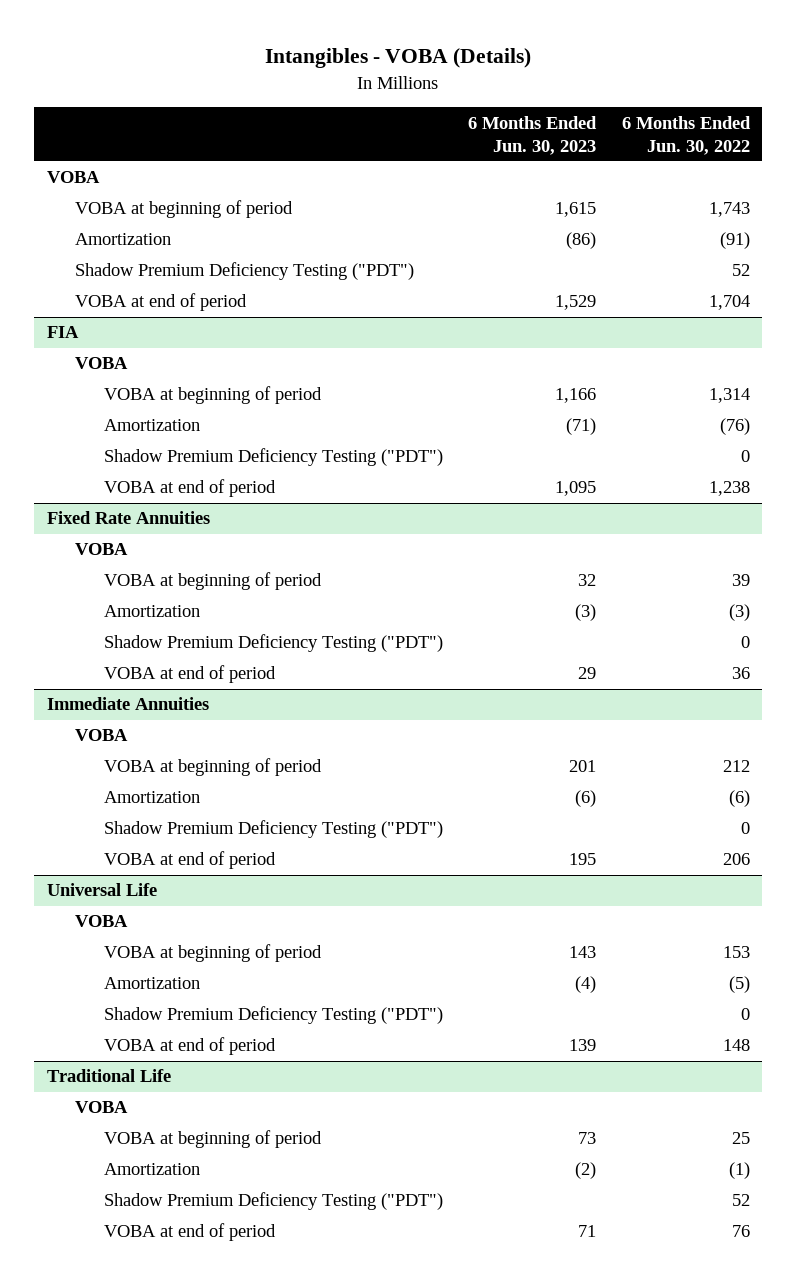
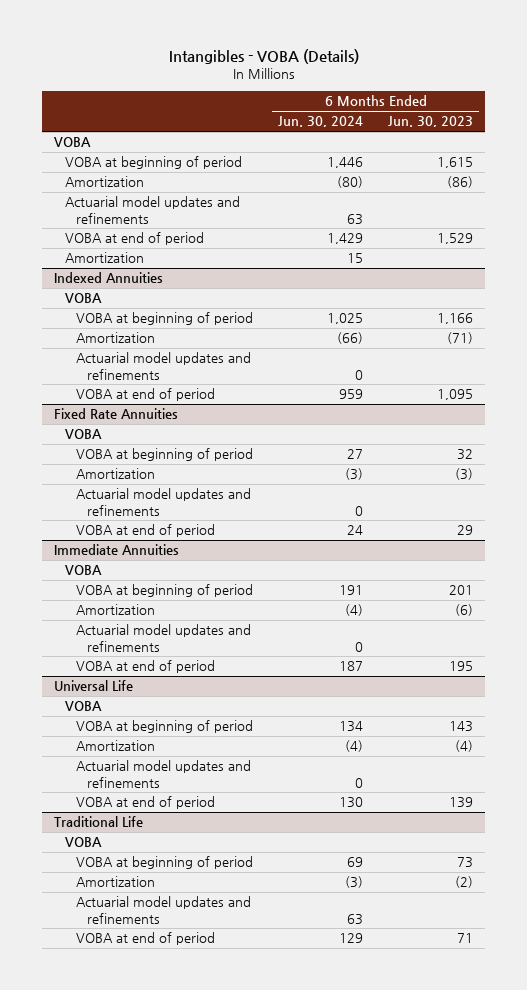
[621,115,751,155] 6 Months Ended Jun. 30, 2022 -> none
none -> [278,116,364,128] Jun. 30, 2024
[75,262,415,281] Shadow Premium Deficiency Testing ("PDT") -> [65,196,241,224] Actuarial model updates and refinements
[47,326,80,339] FIA -> none
none -> [65,252,145,264] Amortization
none -> [54,272,164,284] Indexed Annuities
[103,448,443,467] Shadow Premium Deficiency Testing ("PDT") -> [76,352,252,380] Actuarial model updates and refinements
[103,634,443,653] Shadow Premium Deficiency Testing ("PDT") -> [76,488,252,516] Actuarial model updates and refinements
[103,820,443,839] Shadow Premium Deficiency Testing ("PDT") -> [76,624,252,652] Actuarial model updates and refinements
[103,1006,443,1025] Shadow Premium Deficiency Testing ("PDT") -> [76,760,252,788] Actuarial model updates and refinements
[103,1192,443,1211] Shadow Premium Deficiency Testing ("PDT") -> [76,896,252,924] Actuarial model updates and refinements

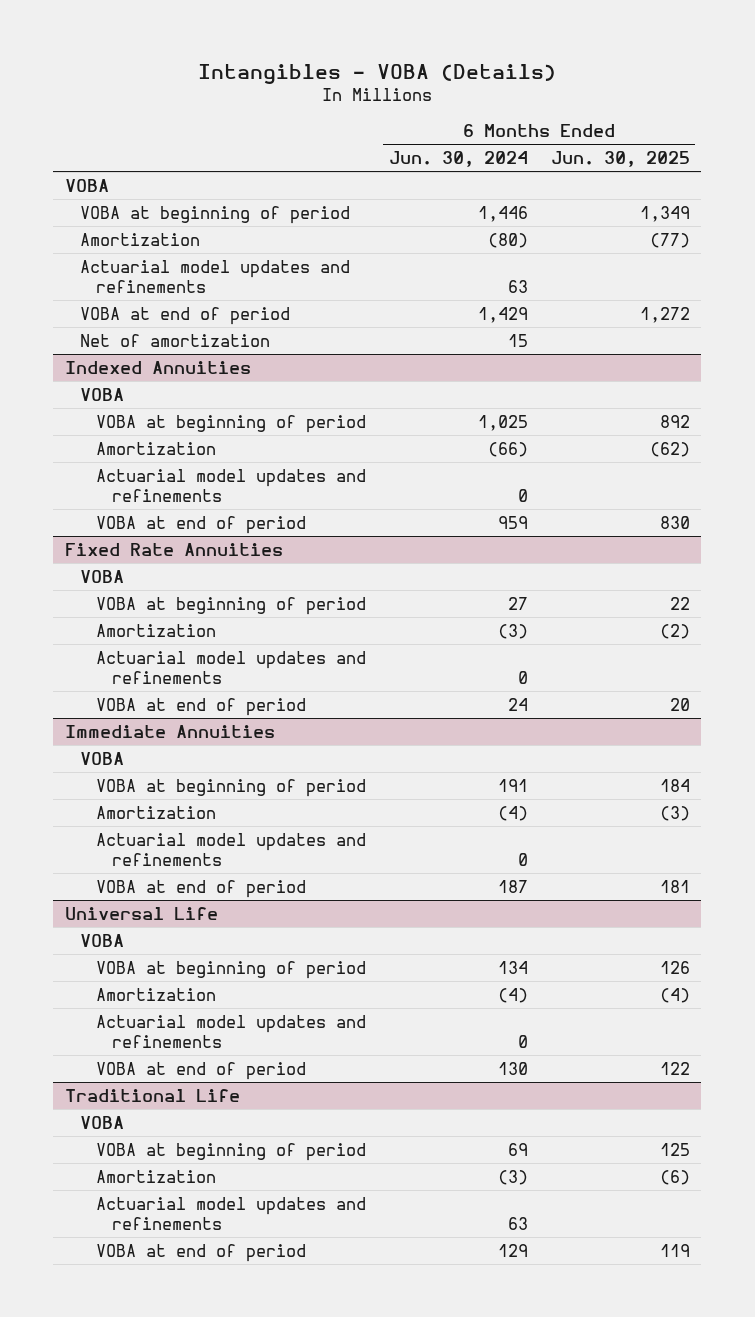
[388,116,474,128] Jun. 30, 2023 -> none
none -> [550,151,690,168] Jun. 30, 2025
[65,252,145,264] Amortization -> [80,333,271,347] Net of amortization

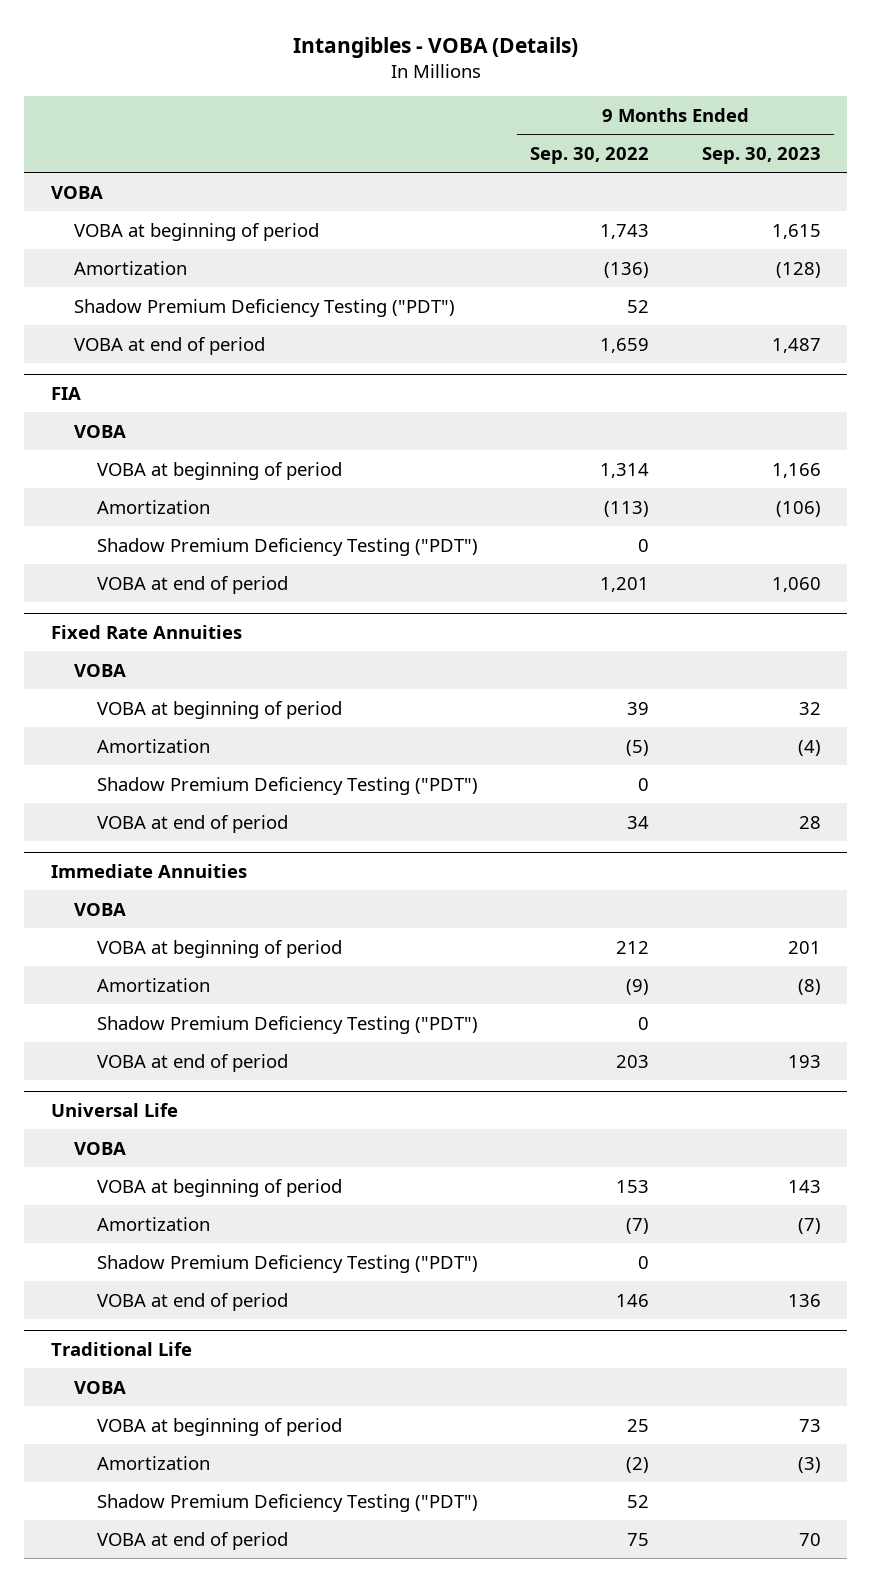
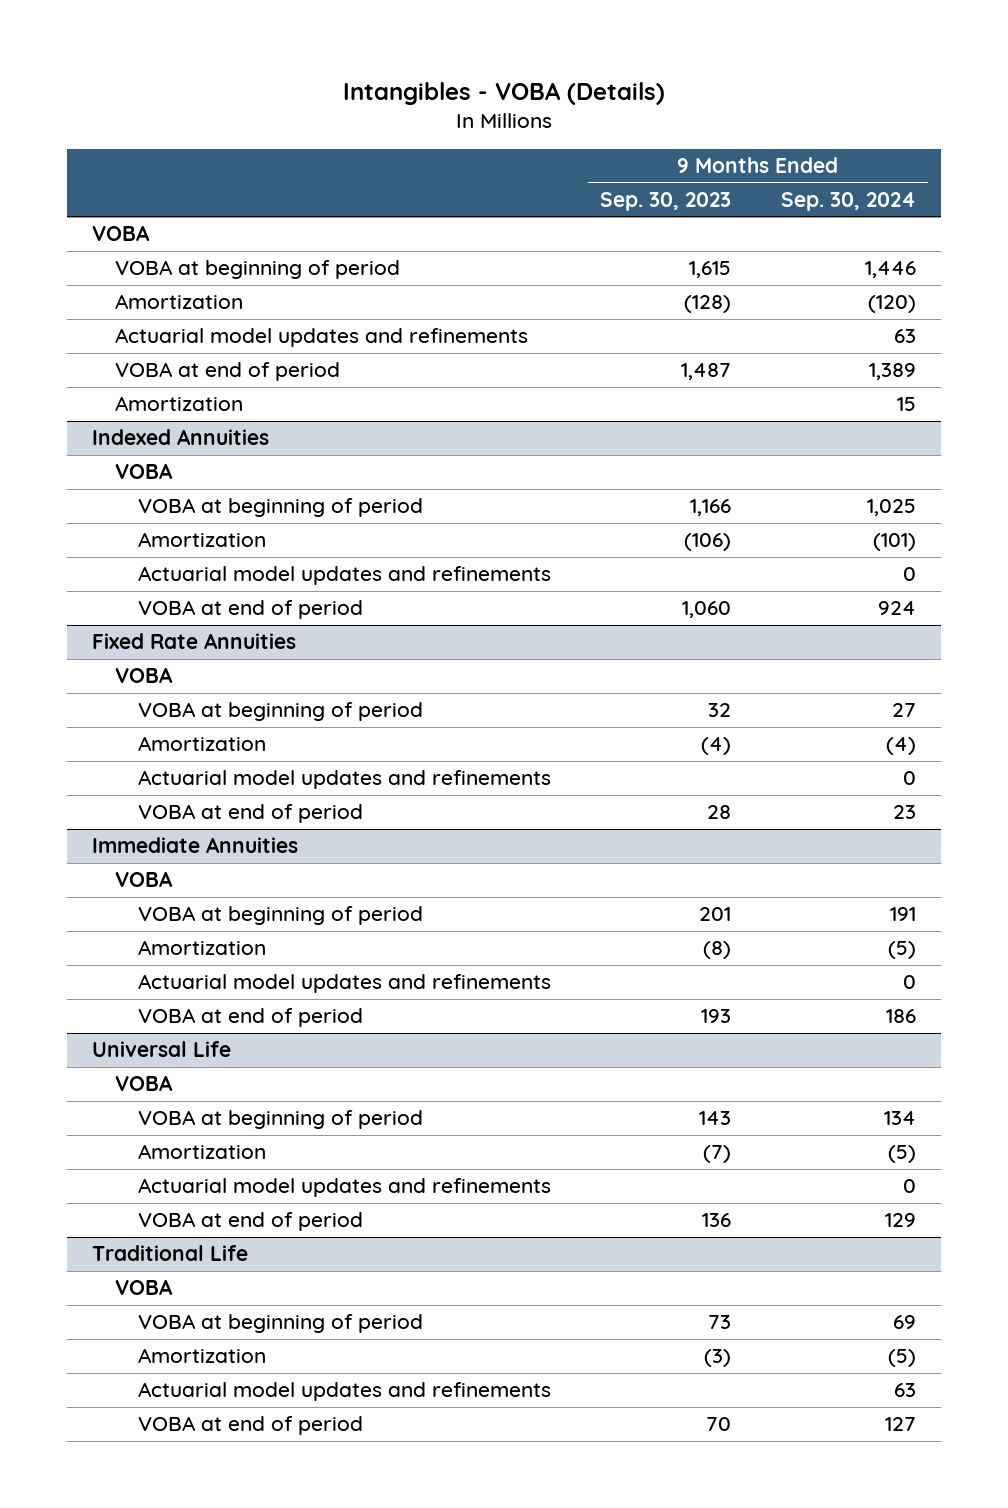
[530,146,650,164] Sep. 30, 2022 -> none
none -> [781,191,917,211] Sep. 30, 2024
[73,298,455,317] Shadow Premium Deficiency Testing ("PDT") -> [114,328,528,348] Actuarial model updates and refinements
[50,387,81,401] FIA -> none
none -> [114,396,243,412] Amortization
none -> [92,429,270,446] Indexed Annuities
[96,537,478,556] Shadow Premium Deficiency Testing ("PDT") -> [137,566,551,586] Actuarial model updates and refinements
[96,776,478,795] Shadow Premium Deficiency Testing ("PDT") -> [137,770,551,790] Actuarial model updates and refinements
[96,1015,478,1034] Shadow Premium Deficiency Testing ("PDT") -> [137,974,551,994] Actuarial model updates and refinements
[96,1254,478,1273] Shadow Premium Deficiency Testing ("PDT") -> [137,1178,551,1198] Actuarial model updates and refinements
[96,1493,478,1512] Shadow Premium Deficiency Testing ("PDT") -> [137,1382,551,1402] Actuarial model updates and refinements

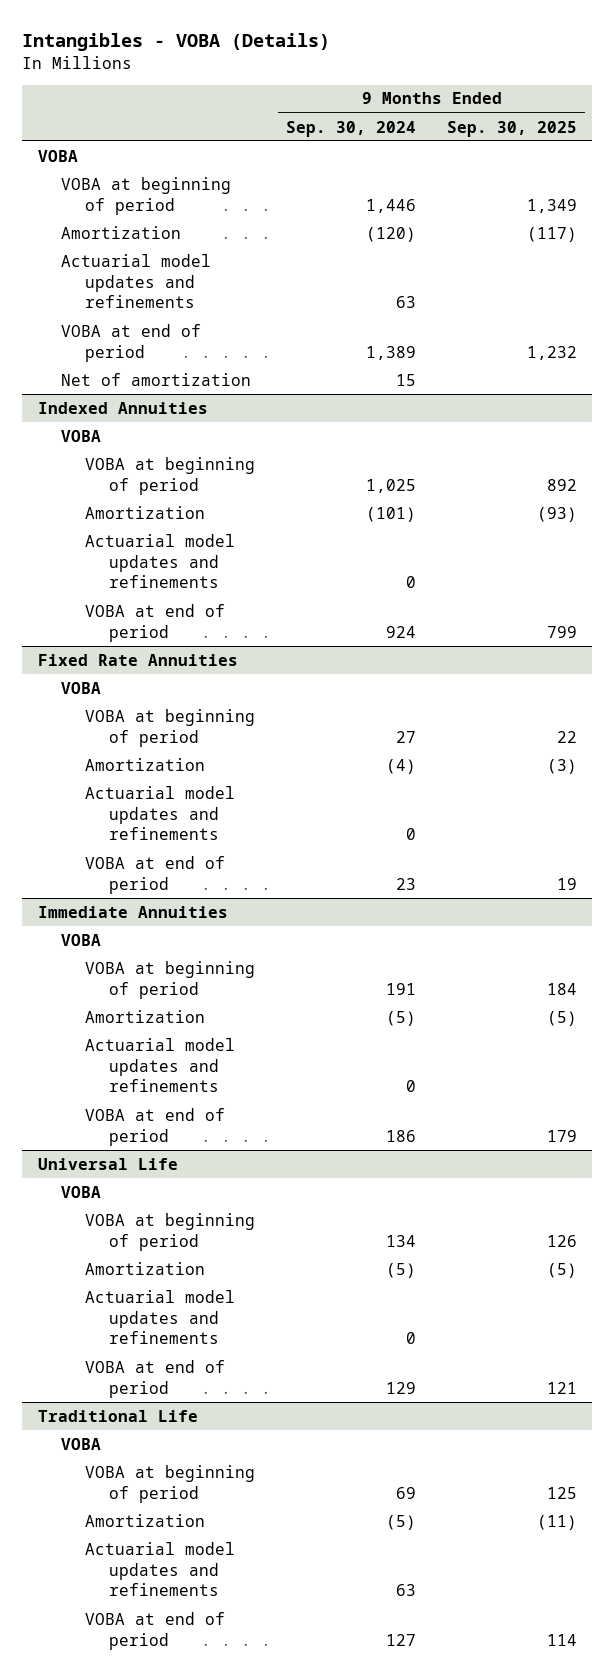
[600,191,732,211] Sep. 30, 2023 -> none
none -> [446,120,577,137] Sep. 30, 2025
[114,396,243,412] Amortization -> [61,372,252,386] Net of amortization

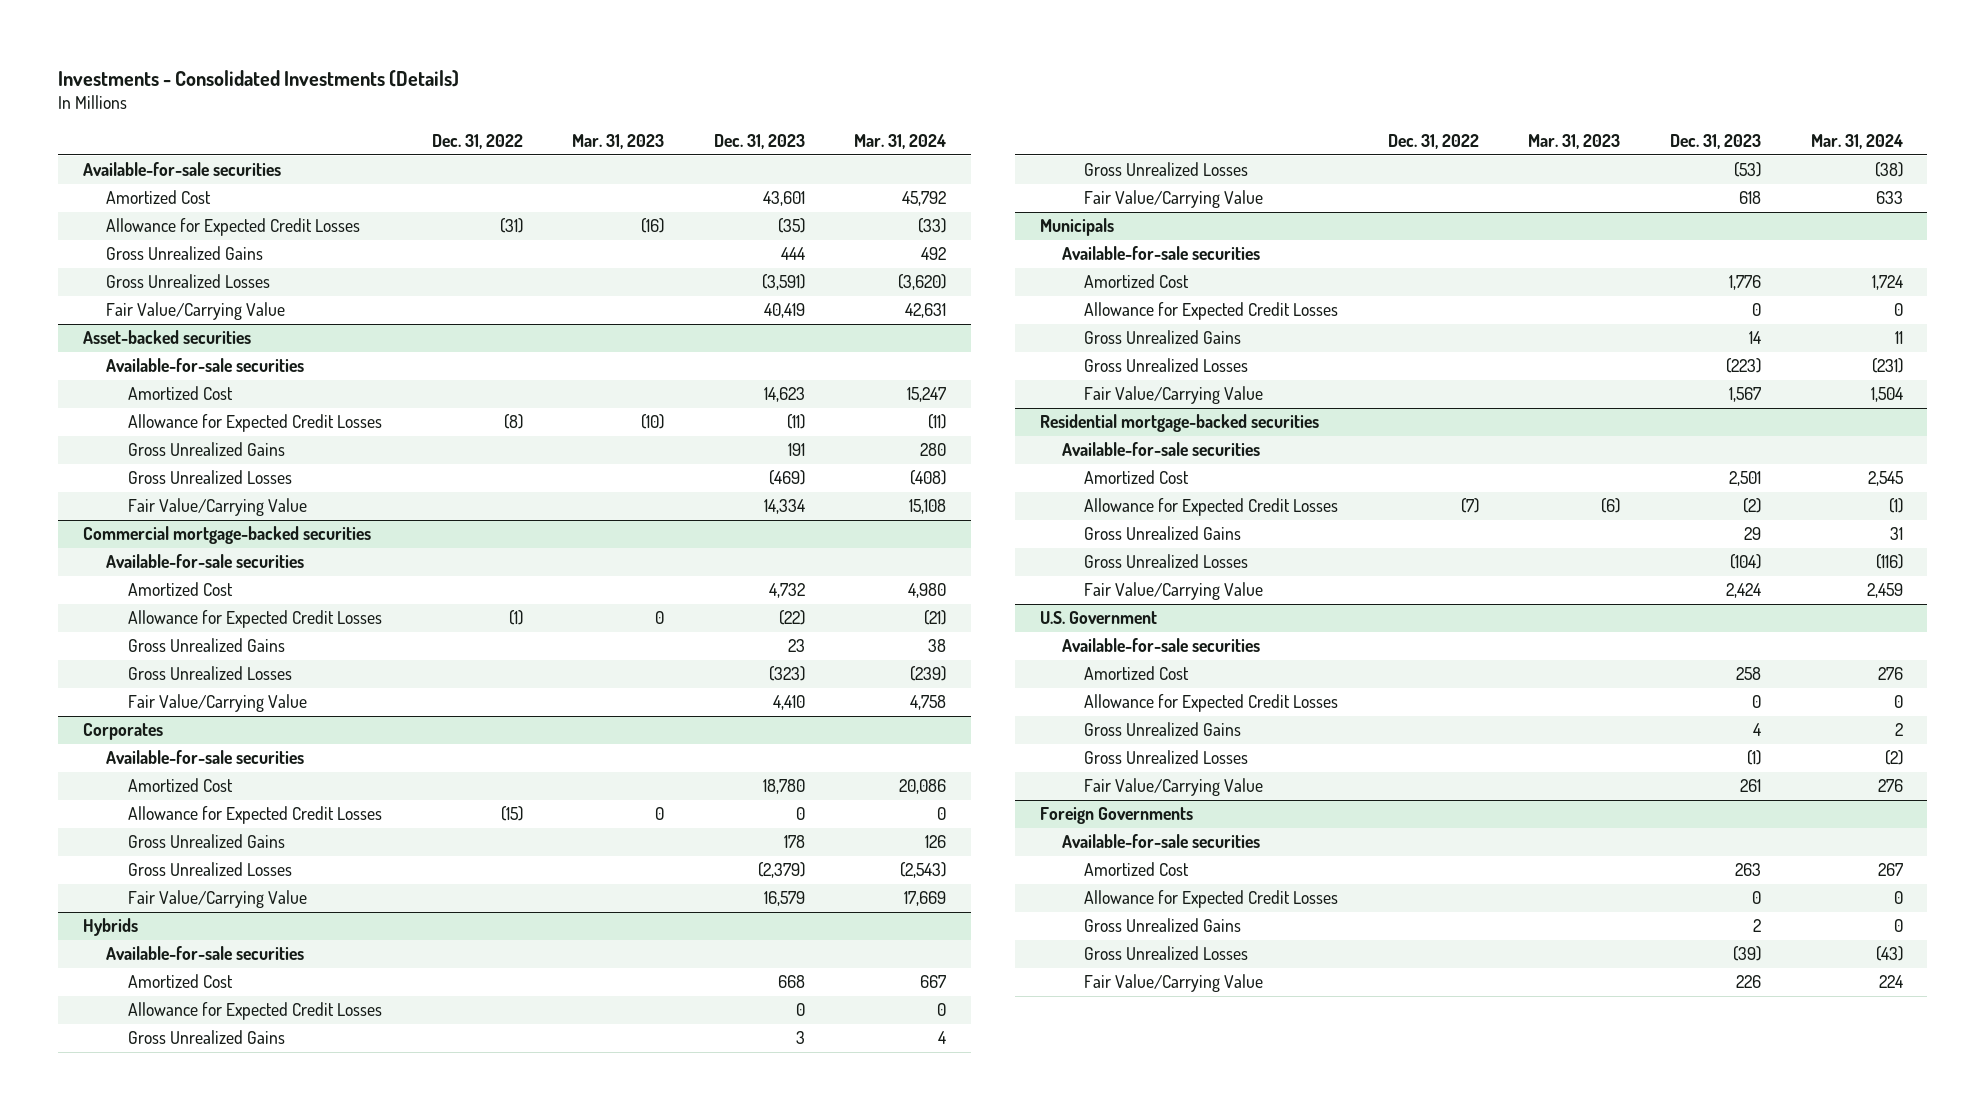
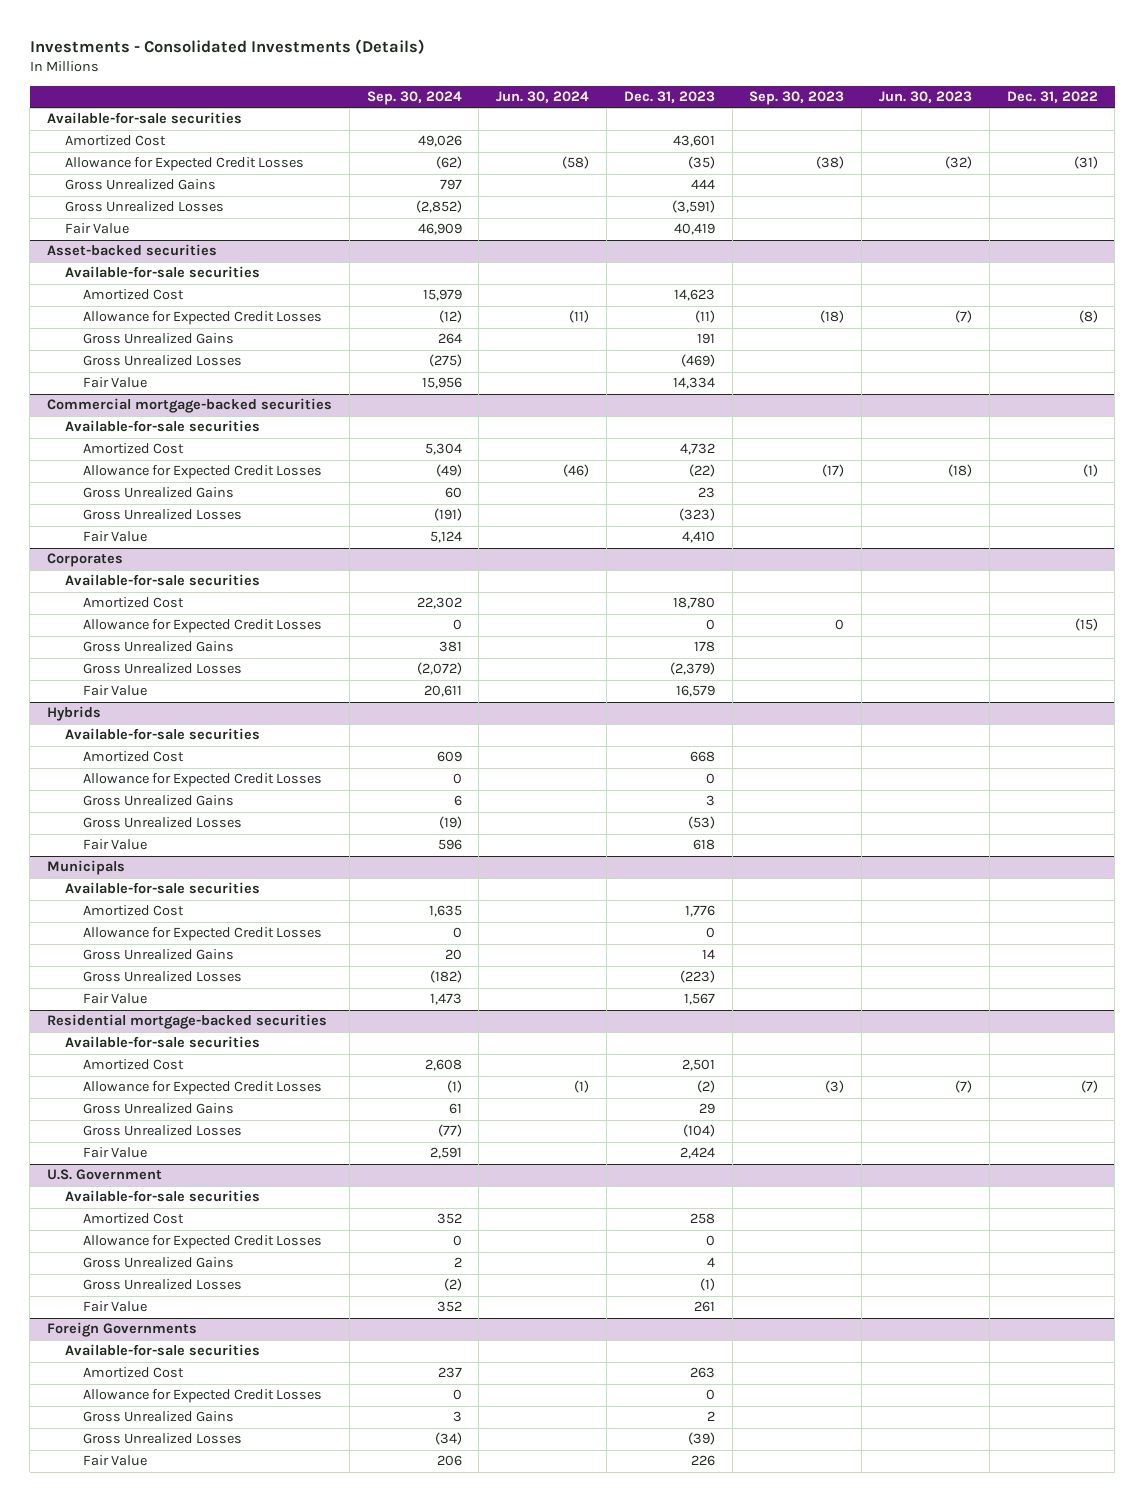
[572,133,665,149] Mar. 31, 2023 -> none
[854,133,947,149] Mar. 31, 2024 -> none
none -> [366,90,462,105] Sep. 30, 2024
none -> [496,90,590,103] Jun. 30, 2024
none -> [749,90,845,105] Sep. 30, 2023
none -> [879,90,973,103] Jun. 30, 2023
[105,302,285,321] Fair Value/Carrying Value -> [64,223,129,235] Fair Value
[127,498,307,517] Fair Value/Carrying Value -> [82,377,147,389] Fair Value
[127,694,307,713] Fair Value/Carrying Value -> [82,531,147,543] Fair Value
[127,890,307,909] Fair Value/Carrying Value -> [82,685,147,697] Fair Value
[1084,190,1264,209] Fair Value/Carrying Value -> [82,839,147,851] Fair Value
[1084,386,1264,405] Fair Value/Carrying Value -> [82,993,147,1005] Fair Value
[1084,582,1264,601] Fair Value/Carrying Value -> [82,1147,147,1159] Fair Value
[1084,778,1264,797] Fair Value/Carrying Value -> [82,1301,147,1313] Fair Value
[1084,974,1264,993] Fair Value/Carrying Value -> [82,1455,147,1467] Fair Value

